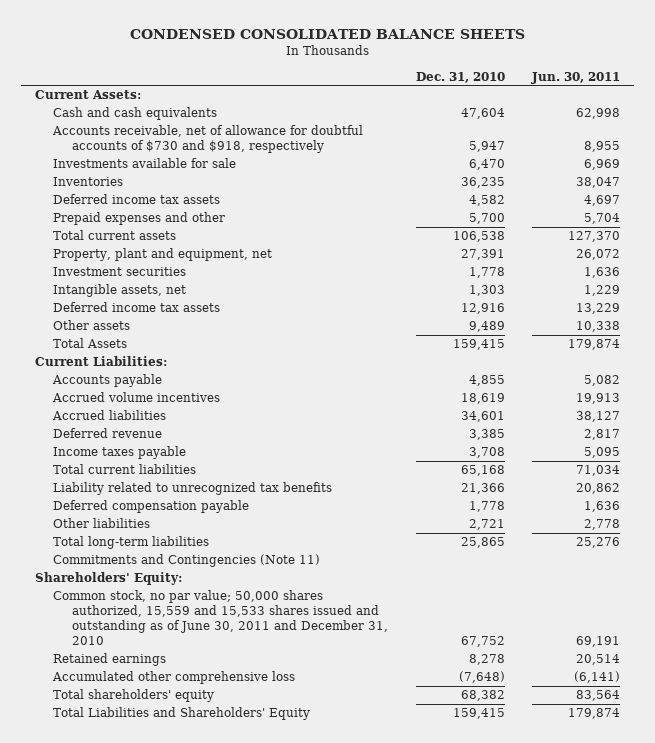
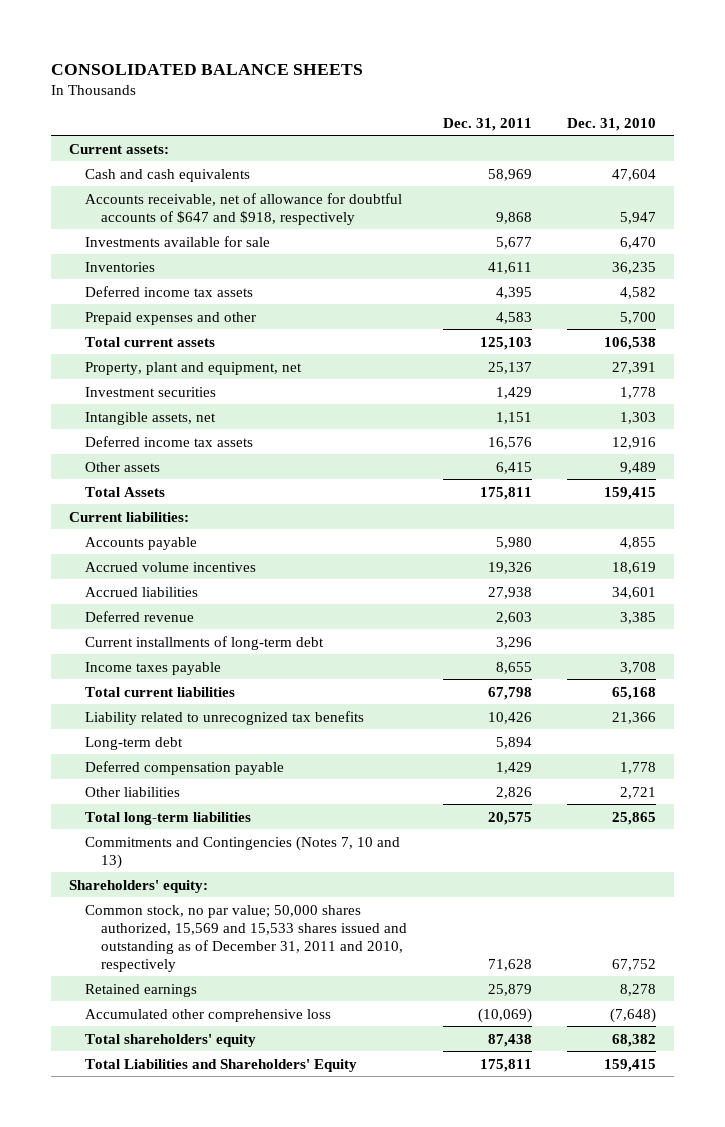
[129,29,525,40] CONDENSED CONSOLIDATED BALANCE SHEETS -> [50,63,363,75] CONSOLIDATED BALANCE SHEETS
[531,71,621,84] Jun. 30, 2011 -> none
none -> [442,117,532,131] Dec. 31, 2011
[34,90,141,100] Current Assets: -> [68,143,169,154] Current assets:
[52,125,364,154] Accounts receivable, net of allowance for doubtful accounts of $730 and $918, respectively -> [84,192,402,225] Accounts receivable, net of allowance for doubtful accounts of $647 and $918, respectively
[34,356,167,367] Current Liabilities: -> [68,511,189,522] Current liabilities:
none -> [84,635,324,650] Current installments of long-term debt
none -> [84,736,183,750] Long-term debt
[53,554,321,568] Commitments and Contingencies (Note 11) -> [84,835,400,869] Commitments and Contingencies (Notes 7, 10 and 13)
[34,572,182,586] Shareholders' Equity: -> [68,879,208,893] Shareholders' equity:
[53,590,388,646] Common stock, no par value; 50,000 shares authorized, 15,559 and 15,533 shares issued and outstanding as of June 30, 2011 and December 31, 2010 -> [84,904,407,972] Common stock, no par value; 50,000 shares authorized, 15,569 and 15,533 shares issued and outstanding as of December 31, 2011 and 2010, respectively

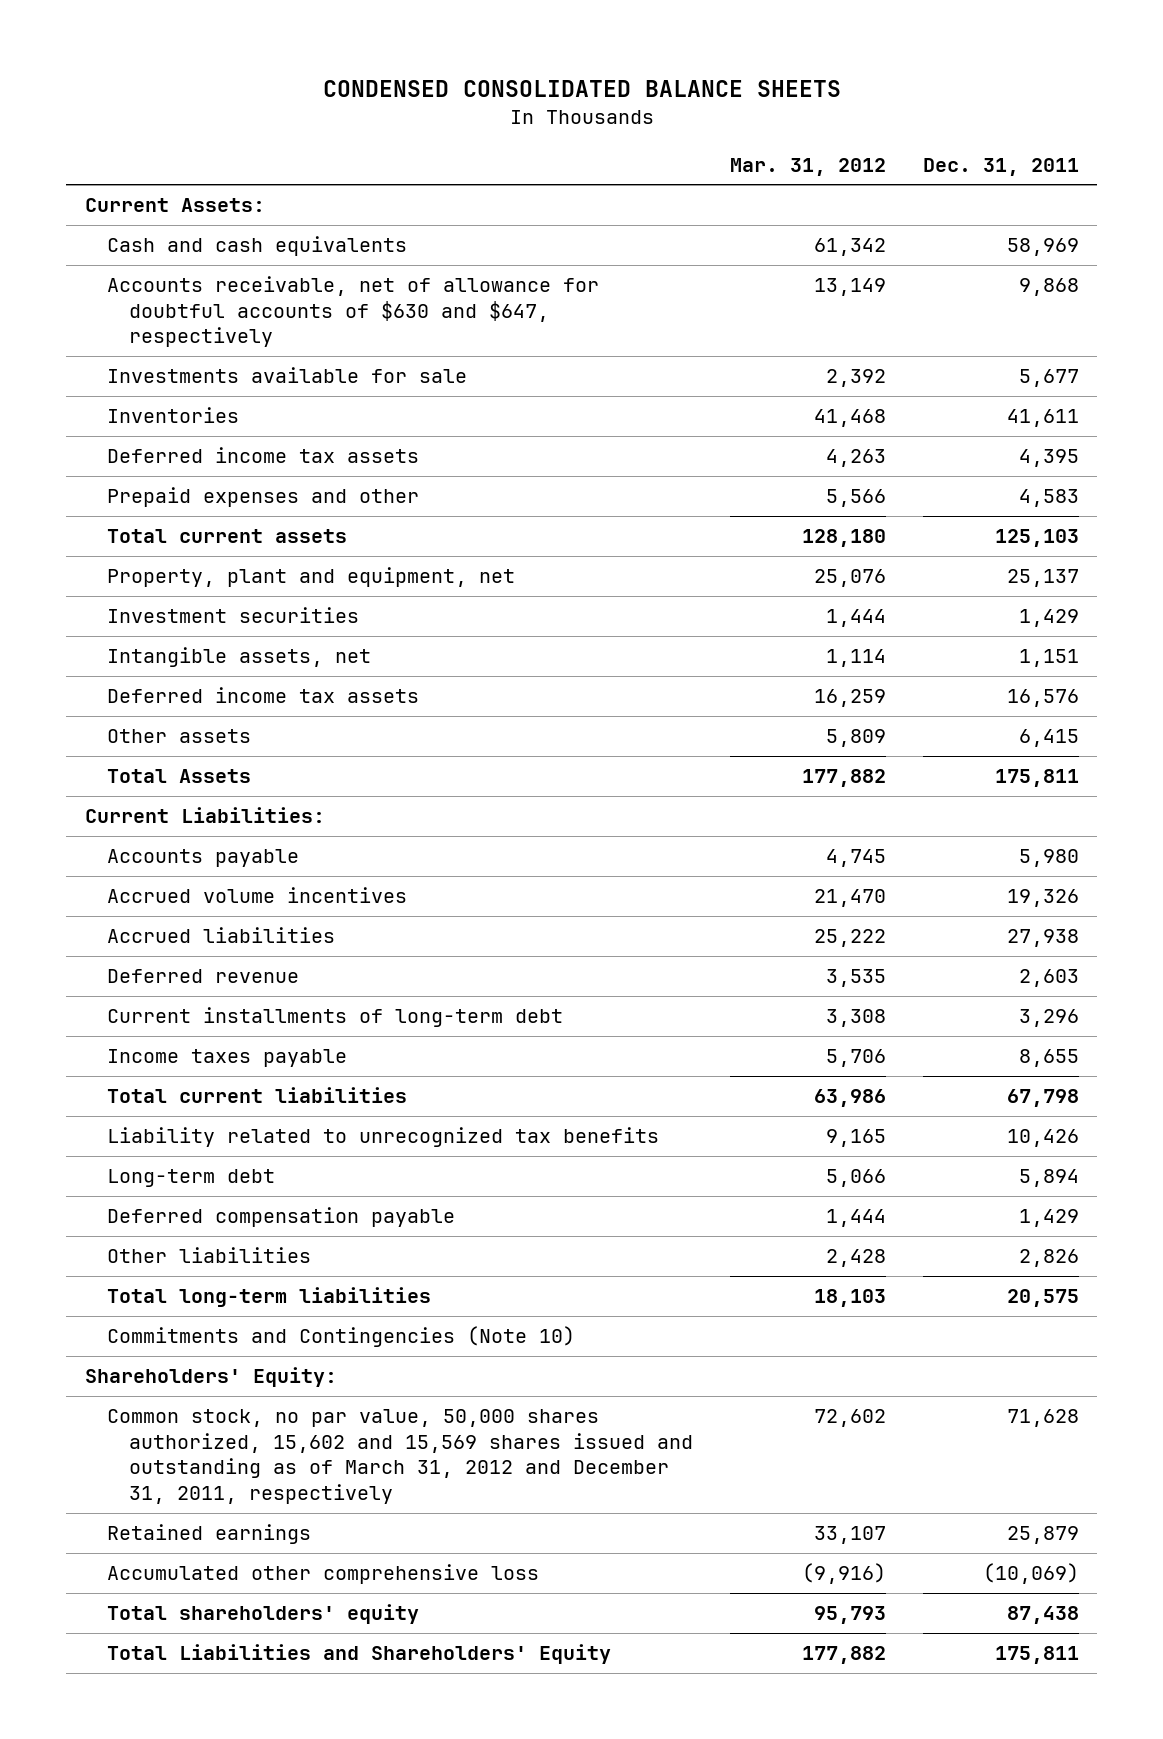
[50,63,363,75] CONSOLIDATED BALANCE SHEETS -> [322,80,841,98] CONDENSED CONSOLIDATED BALANCE SHEETS
[567,117,657,131] Dec. 31, 2010 -> none
none -> [729,157,886,176] Mar. 31, 2012
[68,143,169,154] Current assets: -> [84,198,265,213] Current Assets:
[84,192,402,225] Accounts receivable, net of allowance for doubtful accounts of $647 and $918, respectively -> [106,276,599,348] Accounts receivable, net of allowance for doubtful accounts of $630 and $647, respectively
[68,511,189,522] Current liabilities: -> [84,807,325,824] Current Liabilities:
[84,835,400,869] Commitments and Contingencies (Notes 7, 10 and 13) -> [106,1326,575,1348] Commitments and Contingencies (Note 10)
[68,879,208,893] Shareholders' equity: -> [84,1367,337,1388] Shareholders' Equity:
[84,904,407,972] Common stock, no par value; 50,000 shares authorized, 15,569 and 15,533 shares issued and outstanding as of December 31, 2011 and 2010, respectively -> [106,1409,694,1504] Common stock, no par value, 50,000 shares authorized, 15,602 and 15,569 shares issued and outstanding as of March 31, 2012 and December 31, 2011, respectively

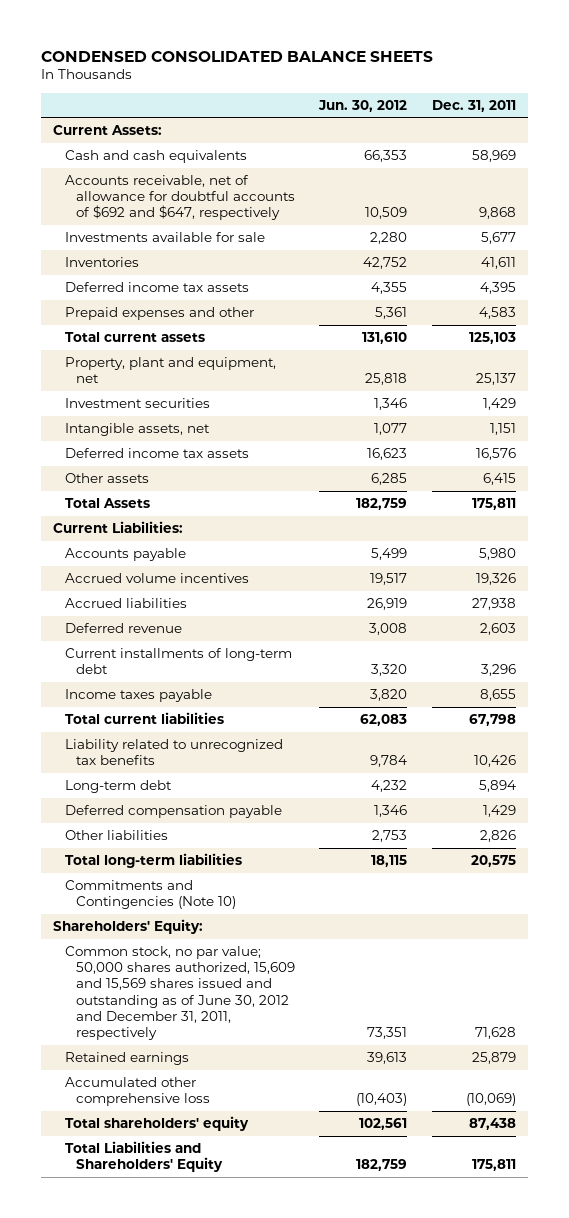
[729,157,886,176] Mar. 31, 2012 -> none
none -> [318,99,408,112] Jun. 30, 2012
[106,276,599,348] Accounts receivable, net of allowance for doubtful accounts of $630 and $647, respectively -> [64,174,296,221] Accounts receivable, net of allowance for doubtful accounts of $692 and $647, respectively
[106,1409,694,1504] Common stock, no par value, 50,000 shares authorized, 15,602 and 15,569 shares issued and outstanding as of March 31, 2012 and December 31, 2011, respectively -> [64,945,296,1041] Common stock, no par value; 50,000 shares authorized, 15,609 and 15,569 shares issued and outstanding as of June 30, 2012 and December 31, 2011, respectively

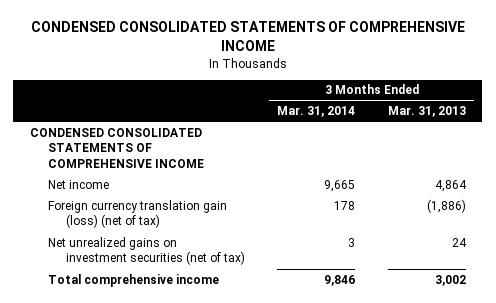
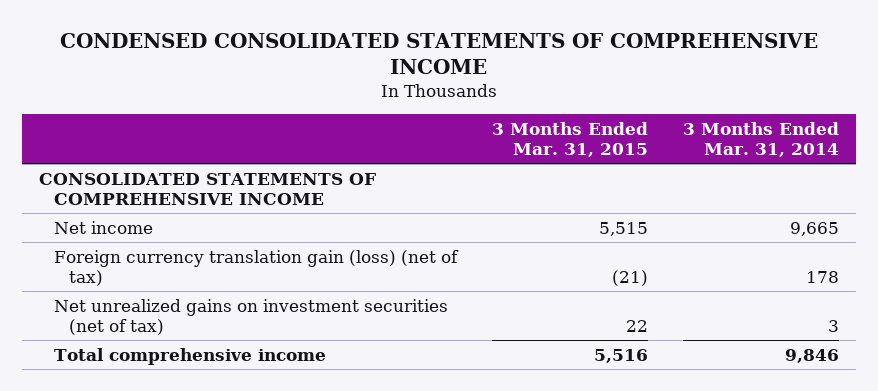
[387,106,466,118] Mar. 31, 2013 -> none
none -> [491,122,648,157] 3 Months Ended Mar. 31, 2015
[29,127,204,169] CONDENSED CONSOLIDATED STATEMENTS OF COMPREHENSIVE INCOME -> [39,172,377,205] CONSOLIDATED STATEMENTS OF COMPREHENSIVE INCOME

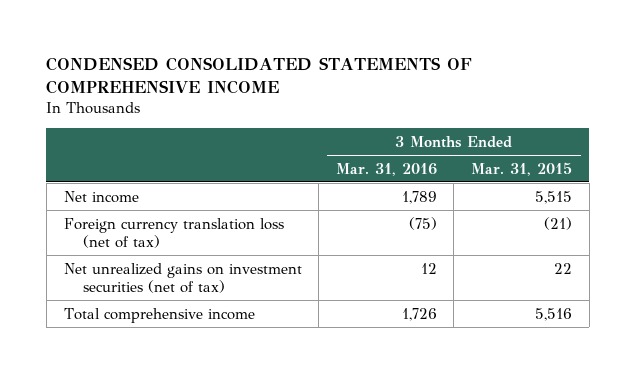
[682,122,839,157] 3 Months Ended Mar. 31, 2014 -> none
none -> [335,162,437,176] Mar. 31, 2016
[39,172,377,205] CONSOLIDATED STATEMENTS OF COMPREHENSIVE INCOME -> none
[53,249,459,286] Foreign currency translation gain (loss) (net of tax) -> [63,217,284,249] Foreign currency translation loss (net of tax)

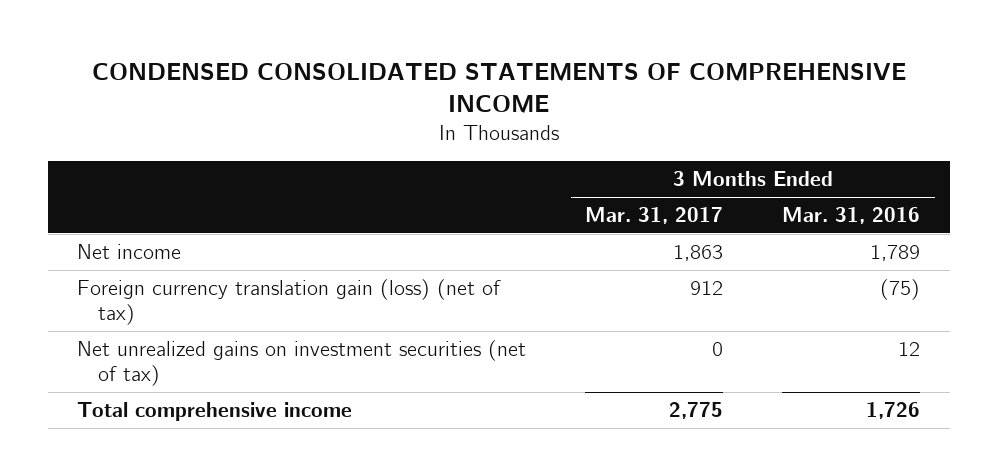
[470,161,572,176] Mar. 31, 2015 -> none
none -> [585,207,724,225] Mar. 31, 2017
[63,217,284,249] Foreign currency translation loss (net of tax) -> [77,279,502,326] Foreign currency translation gain (loss) (net of tax)

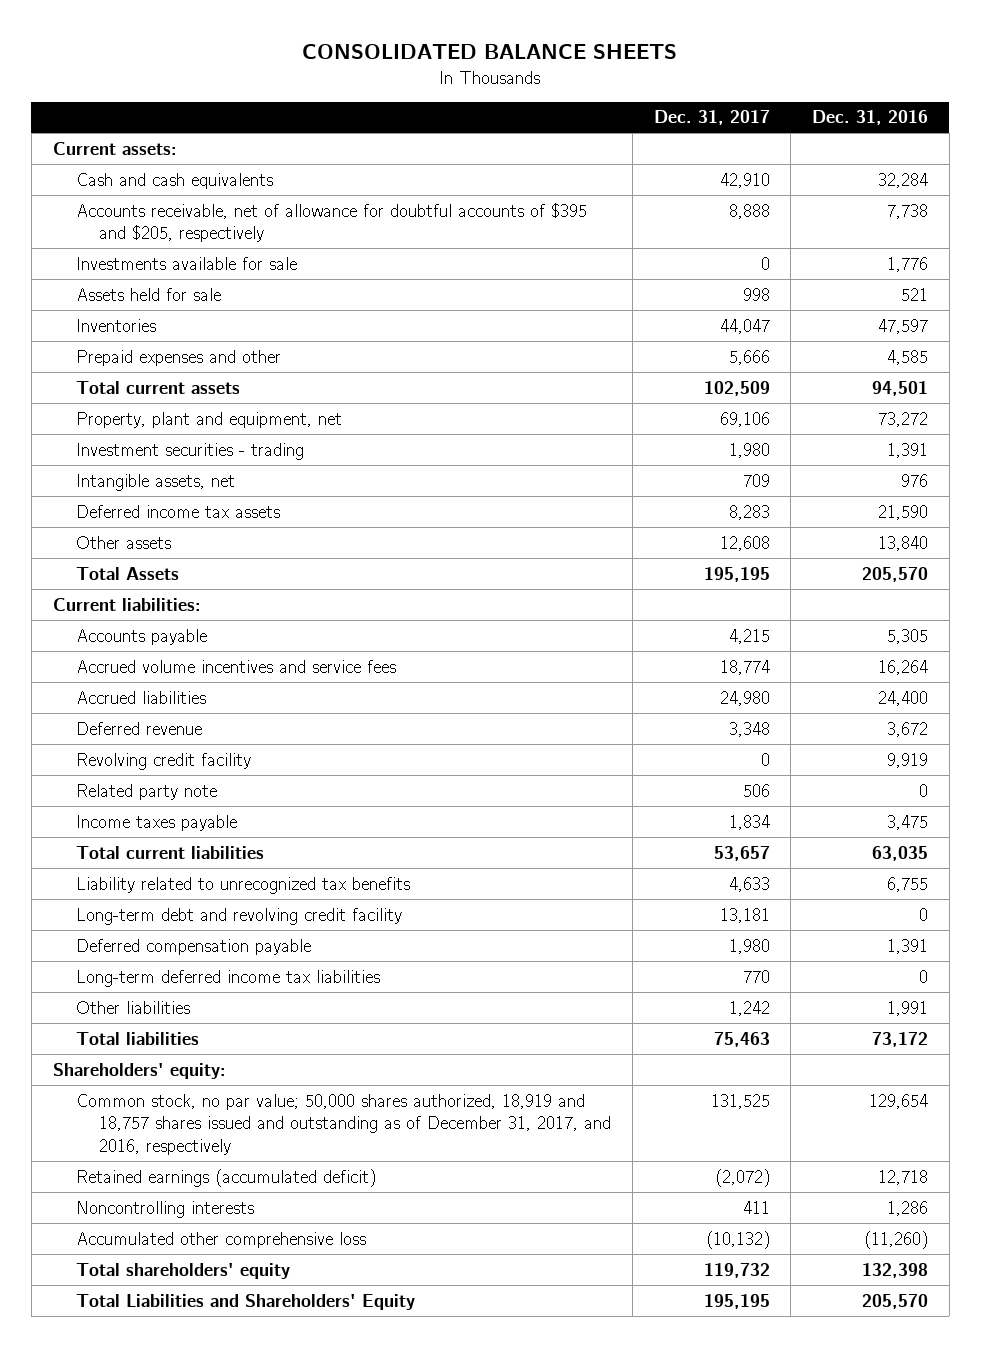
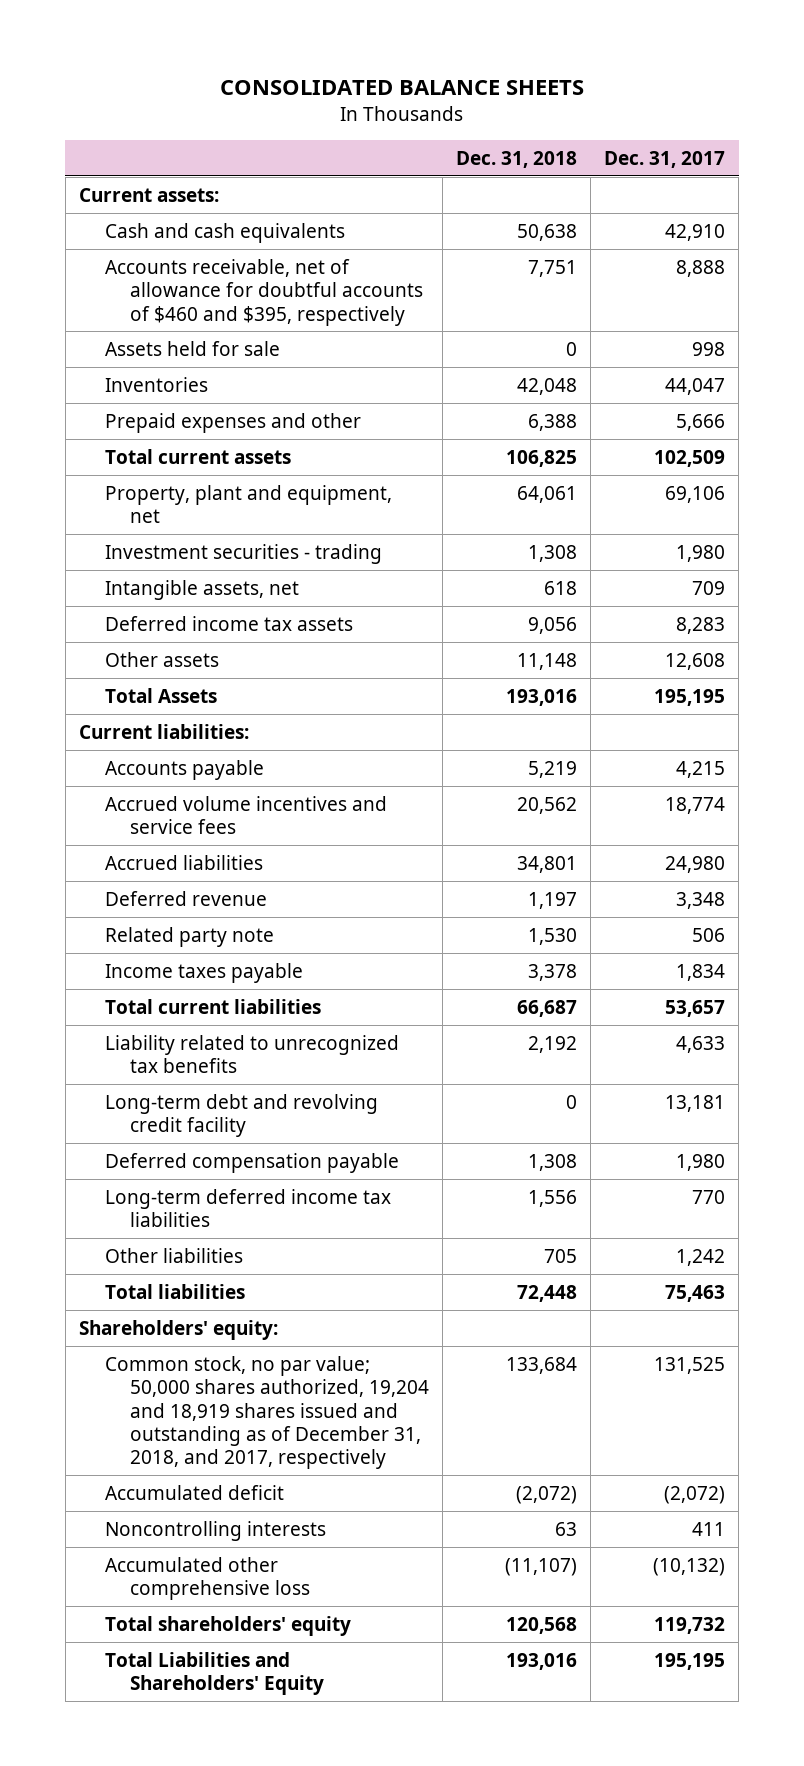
[812,110,929,126] Dec. 31, 2016 -> none
none -> [456,150,578,168] Dec. 31, 2018
[75,256,297,270] Investments available for sale -> none
[75,202,587,243] Accounts receivable, net of allowance for doubtful accounts of $395 and $205, respectively -> [104,258,424,326] Accounts receivable, net of allowance for doubtful accounts of $460 and $395, respectively
[75,752,251,770] Revolving credit facility -> none
[75,1093,611,1155] Common stock, no par value; 50,000 shares authorized, 18,919 and 18,757 shares issued and outstanding as of December 31, 2017, and 2016, respectively -> [104,1355,430,1470] Common stock, no par value; 50,000 shares authorized, 19,204 and 18,919 shares issued and outstanding as of December 31, 2018, and 2017, respectively
[75,1168,376,1187] Retained earnings (accumulated deficit) -> [104,1484,284,1500] Accumulated deficit

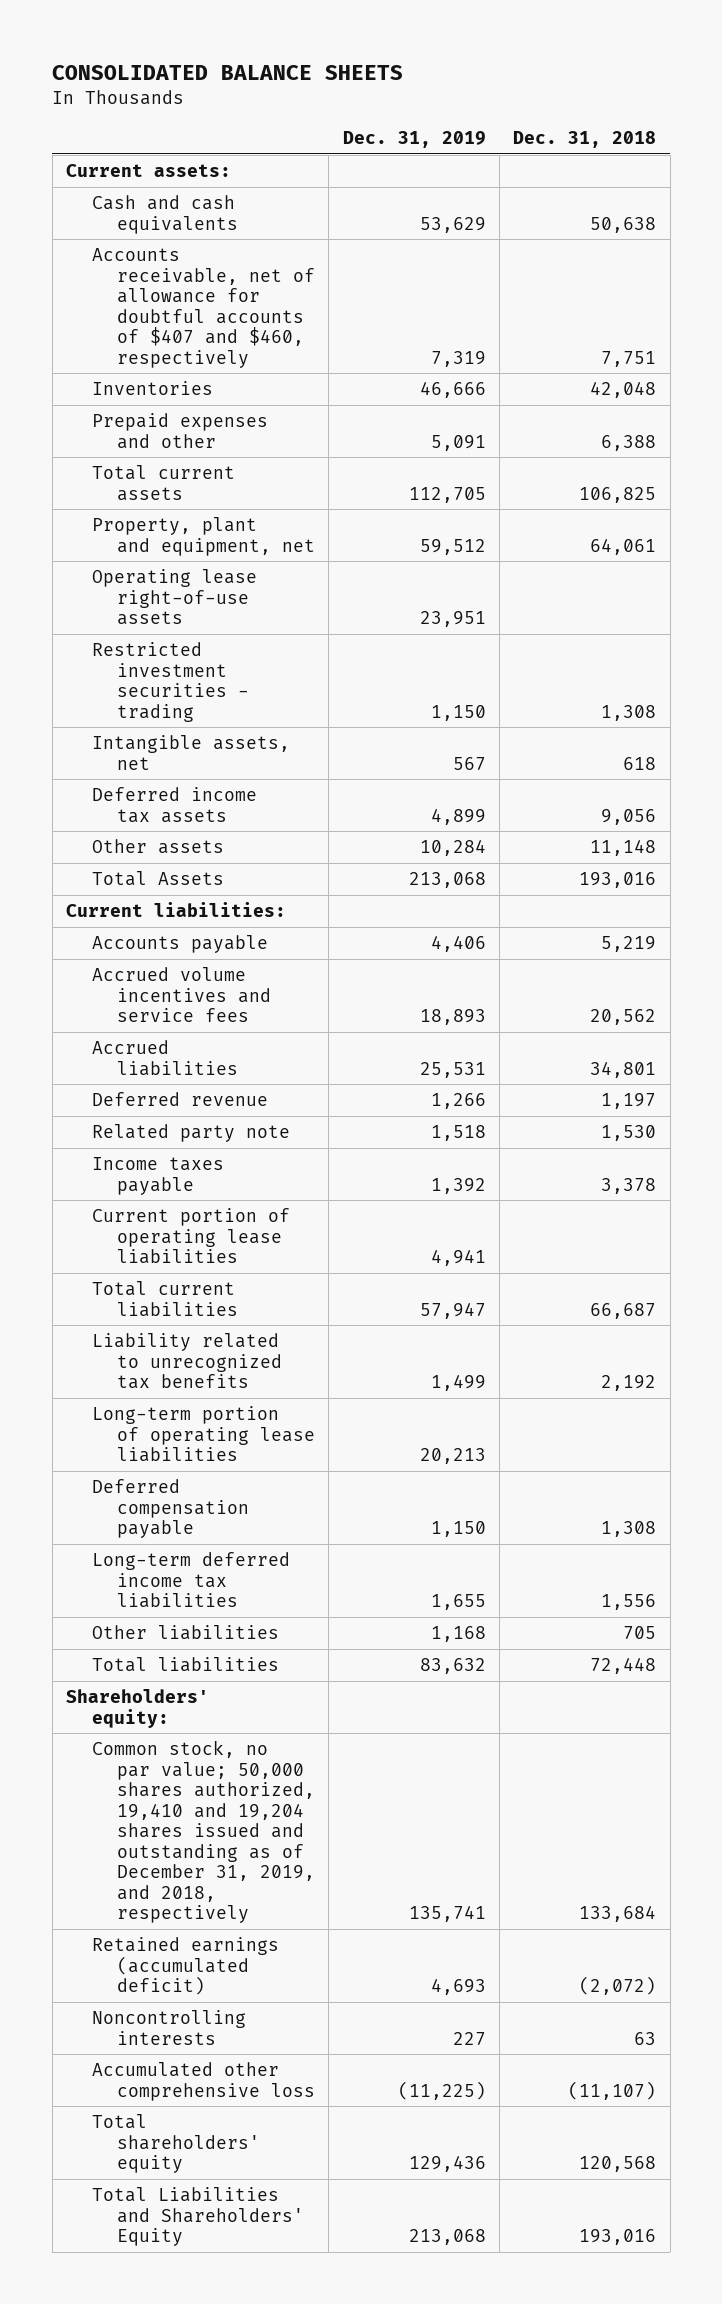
[604,150,726,168] Dec. 31, 2017 -> none
none -> [342,130,486,148] Dec. 31, 2019
[104,340,280,356] Assets held for sale -> none
[104,258,424,326] Accounts receivable, net of allowance for doubtful accounts of $460 and $395, respectively -> [91,248,315,368] Accounts receivable, net of allowance for doubtful accounts of $407 and $460, respectively
none -> [91,569,257,626] Operating lease right-of-use assets
[104,543,382,564] Investment securities - trading -> [91,642,249,722] Restricted investment securities - trading
none -> [91,1208,290,1265] Current portion of operating lease liabilities
[104,1093,378,1138] Long-term debt and revolving credit facility -> none
none -> [91,1406,315,1463] Long-term portion of operating lease liabilities
[104,1355,430,1470] Common stock, no par value; 50,000 shares authorized, 19,204 and 18,919 shares issued and outstanding as of December 31, 2018, and 2017, respectively -> [91,1740,315,1924] Common stock, no par value; 50,000 shares authorized, 19,410 and 19,204 shares issued and outstanding as of December 31, 2019, and 2018, respectively
[104,1484,284,1500] Accumulated deficit -> [91,1937,279,1996] Retained earnings (accumulated deficit)

